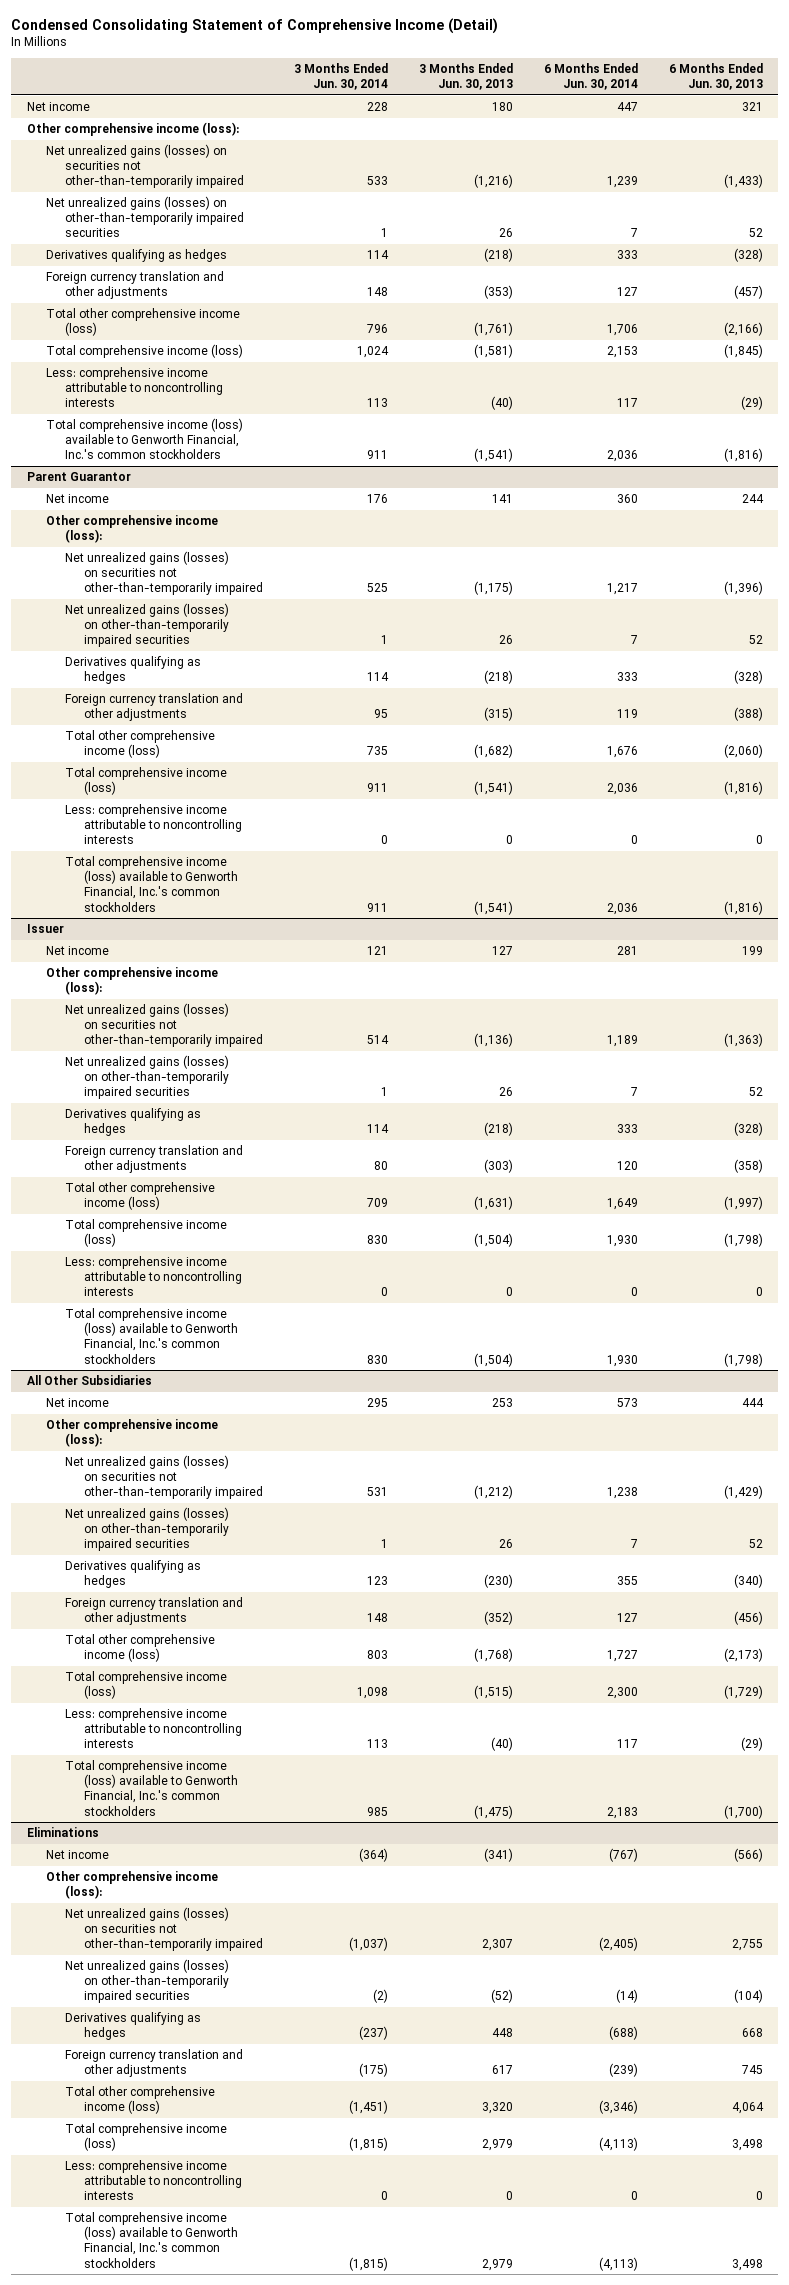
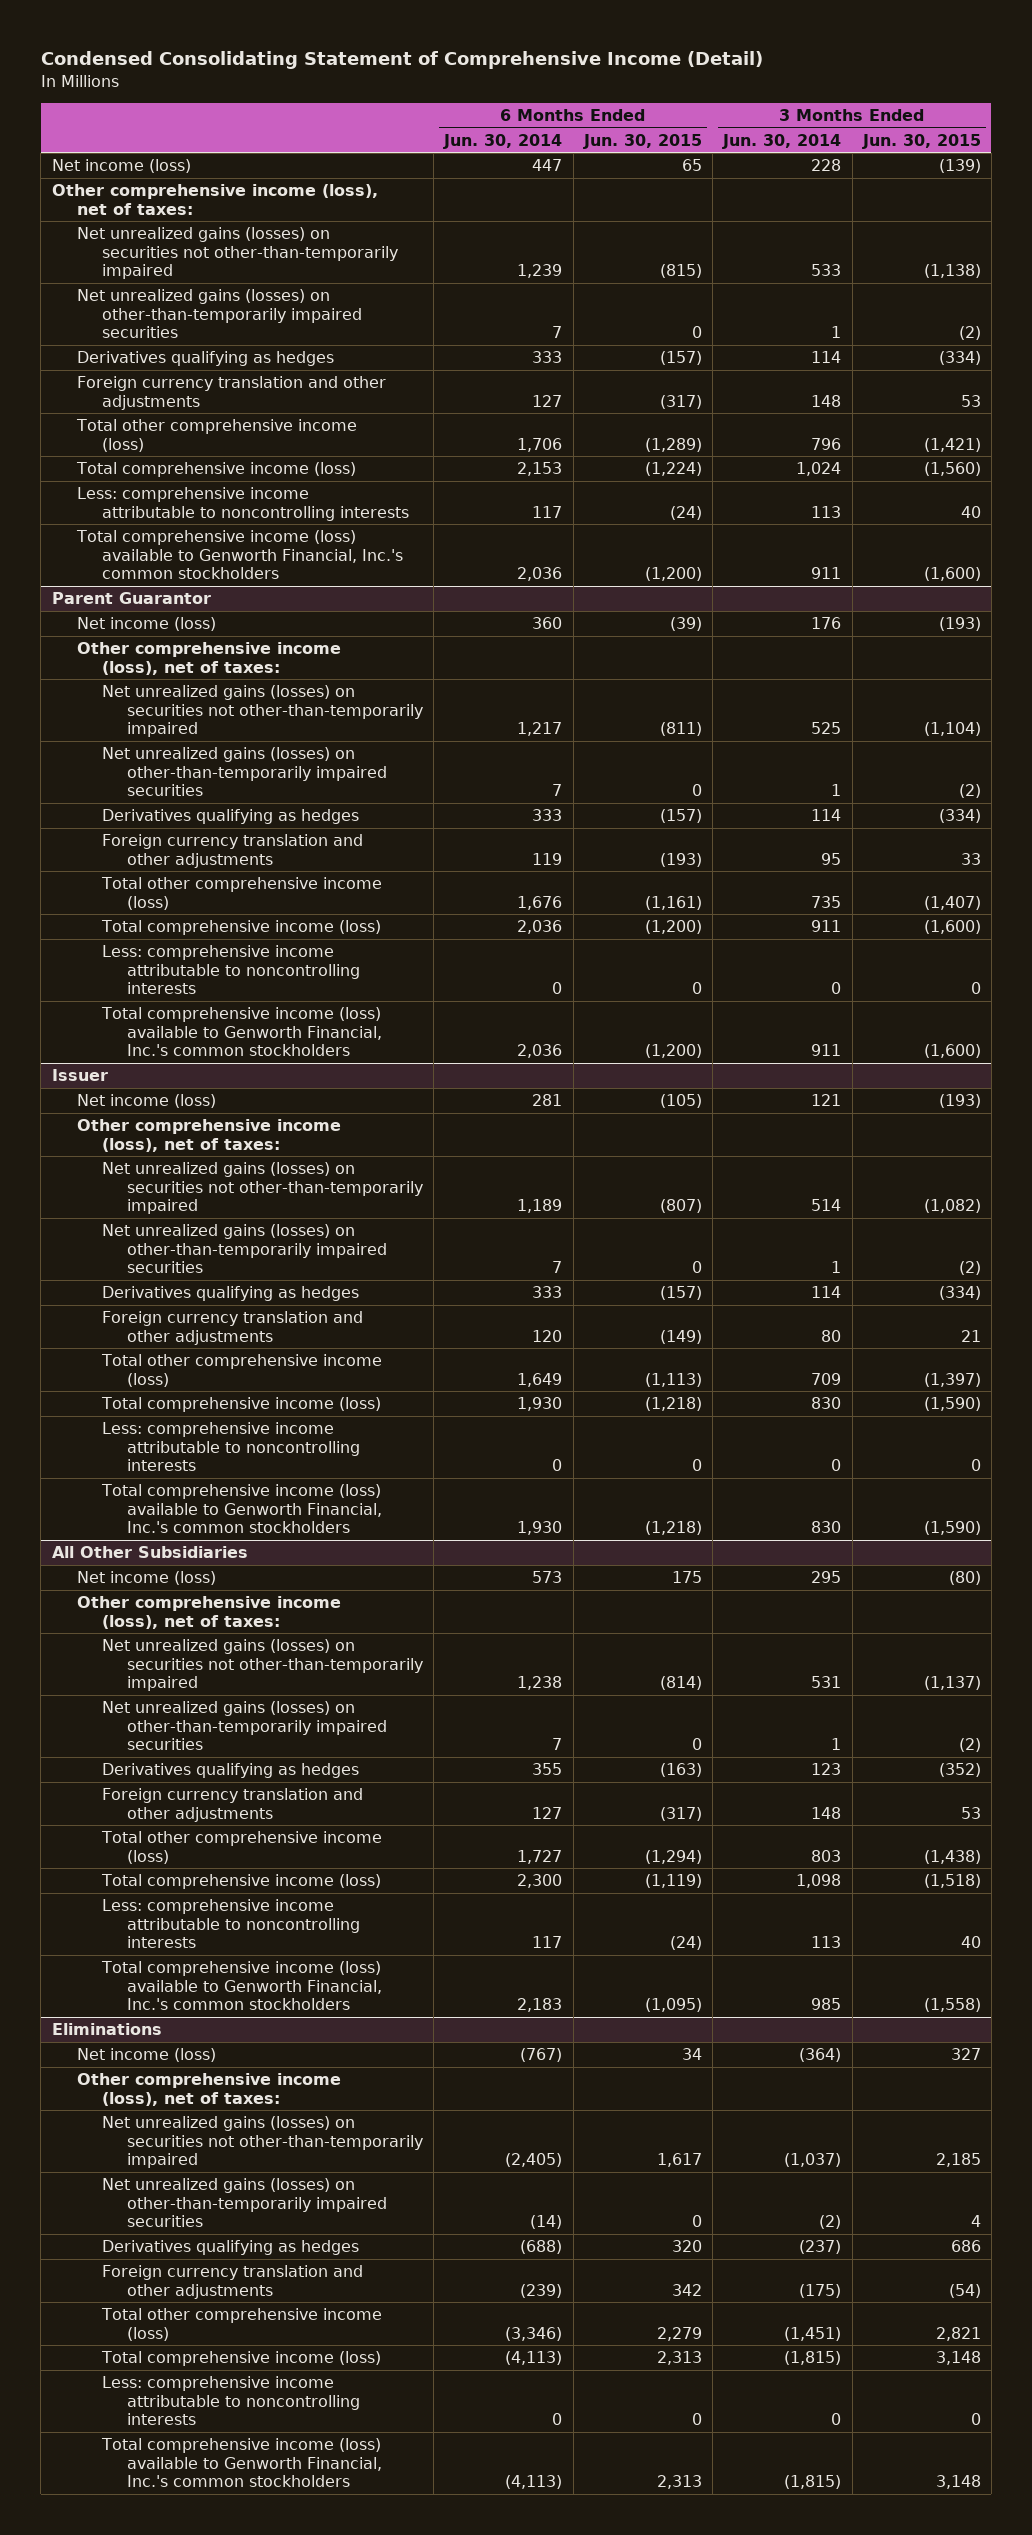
[418,63,513,91] 3 Months Ended Jun. 30, 2013 -> none
[668,63,763,91] 6 Months Ended Jun. 30, 2013 -> none
none -> [582,133,702,149] Jun. 30, 2015
none -> [861,133,981,149] Jun. 30, 2015
[26,102,90,112] Net income -> [51,159,191,174] Net income (loss)
[26,122,239,137] Other comprehensive income (loss): -> [51,184,378,215] Other comprehensive income (loss), net of taxes:
[45,494,109,504] Net income -> [76,617,216,632] Net income (loss)
[45,515,218,544] Other comprehensive income (loss): -> [76,642,341,675] Other comprehensive income (loss), net of taxes:
[45,946,109,956] Net income -> [76,1094,216,1109] Net income (loss)
[45,967,218,996] Other comprehensive income (loss): -> [76,1119,341,1152] Other comprehensive income (loss), net of taxes:
[45,1398,109,1408] Net income -> [76,1571,216,1586] Net income (loss)
[45,1419,218,1448] Other comprehensive income (loss): -> [76,1596,341,1629] Other comprehensive income (loss), net of taxes:
[45,1850,109,1860] Net income -> [76,2048,216,2063] Net income (loss)
[45,1871,218,1900] Other comprehensive income (loss): -> [76,2073,341,2106] Other comprehensive income (loss), net of taxes:

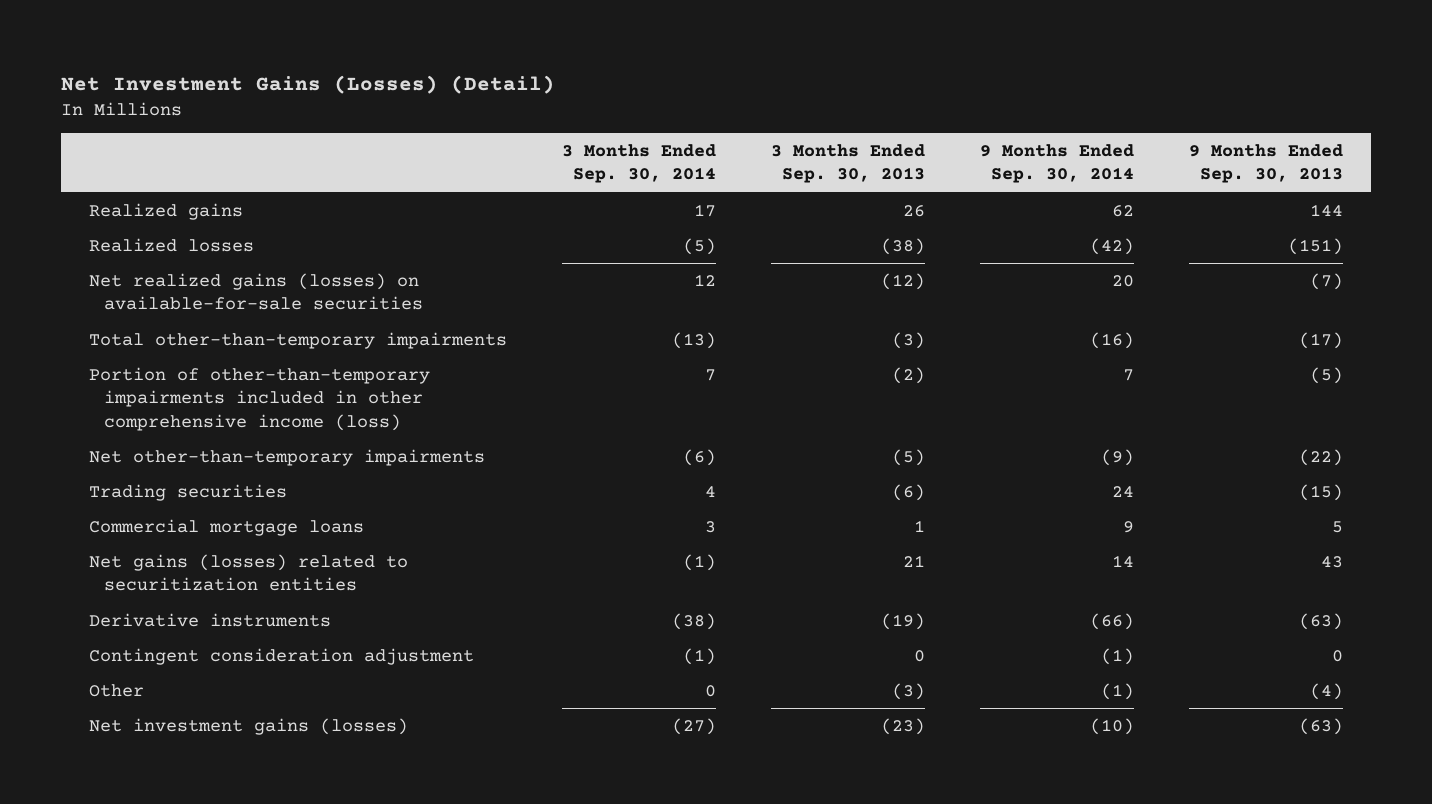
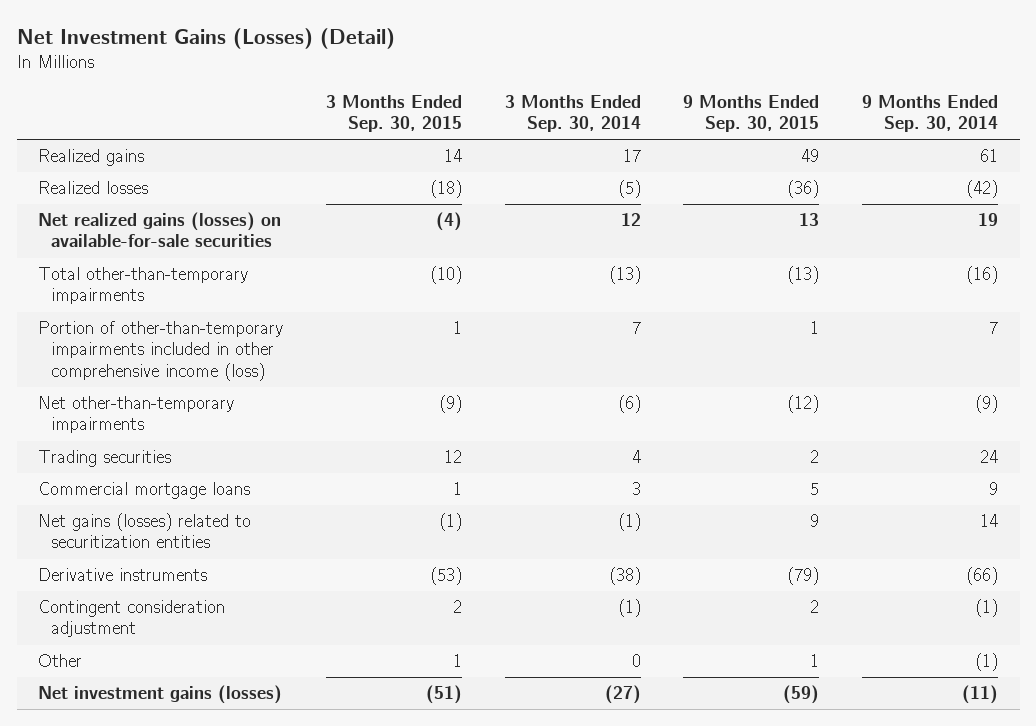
[770,143,925,184] 3 Months Ended Sep. 30, 2013 -> none
[1189,143,1344,184] 9 Months Ended Sep. 30, 2013 -> none
none -> [325,94,462,133] 3 Months Ended Sep. 30, 2015
none -> [683,94,820,133] 9 Months Ended Sep. 30, 2015
[1112,204,1135,217] 62 -> [980,149,999,163] 61
[1112,274,1135,287] 20 -> [978,213,999,227] 19
[1090,717,1135,735] (10) -> [962,685,999,705] (11)

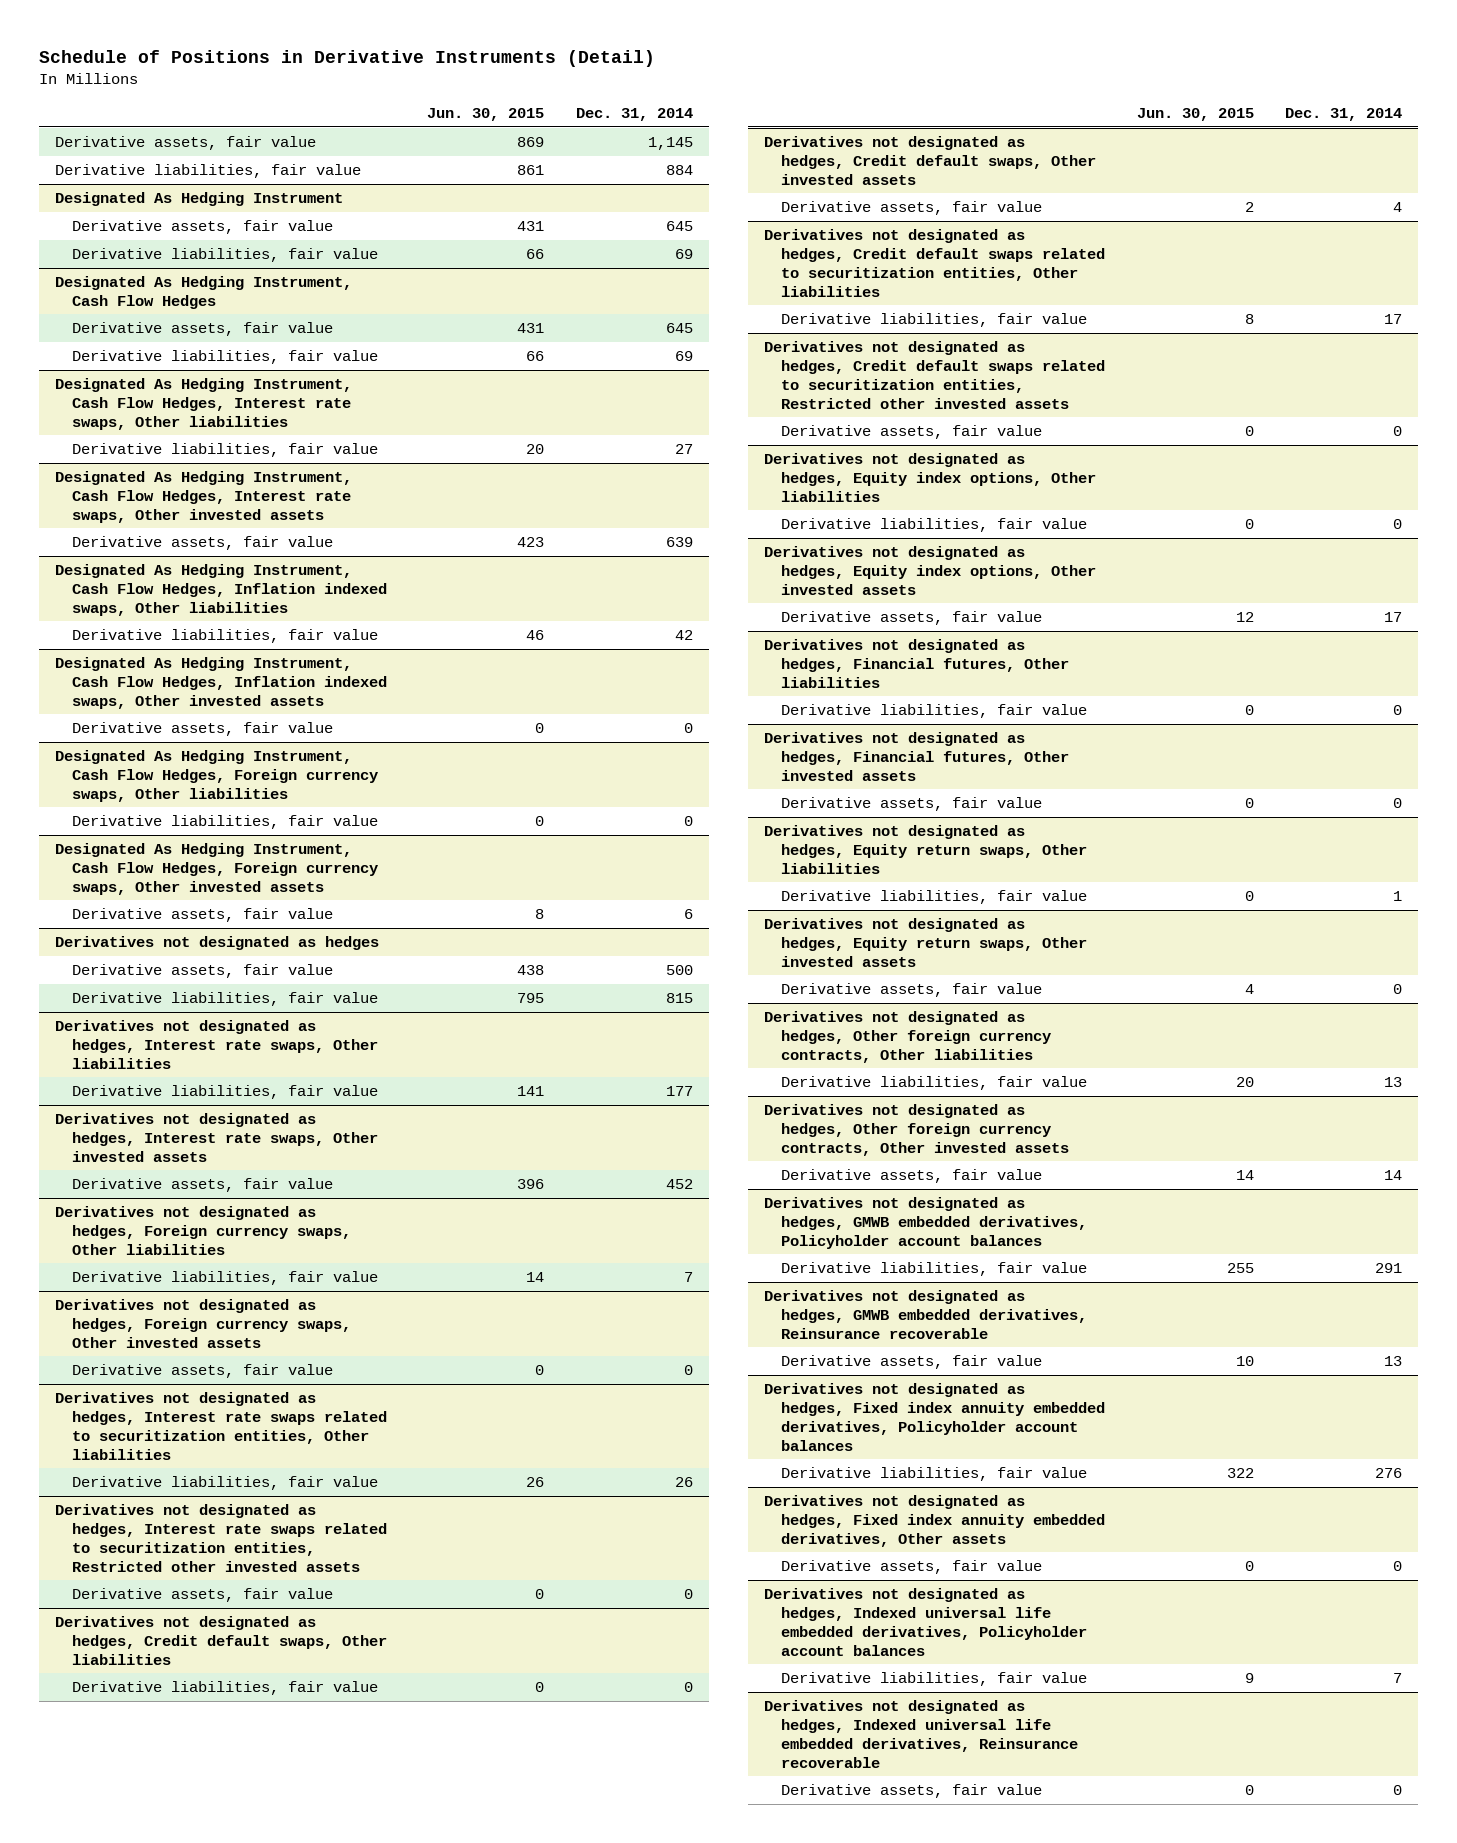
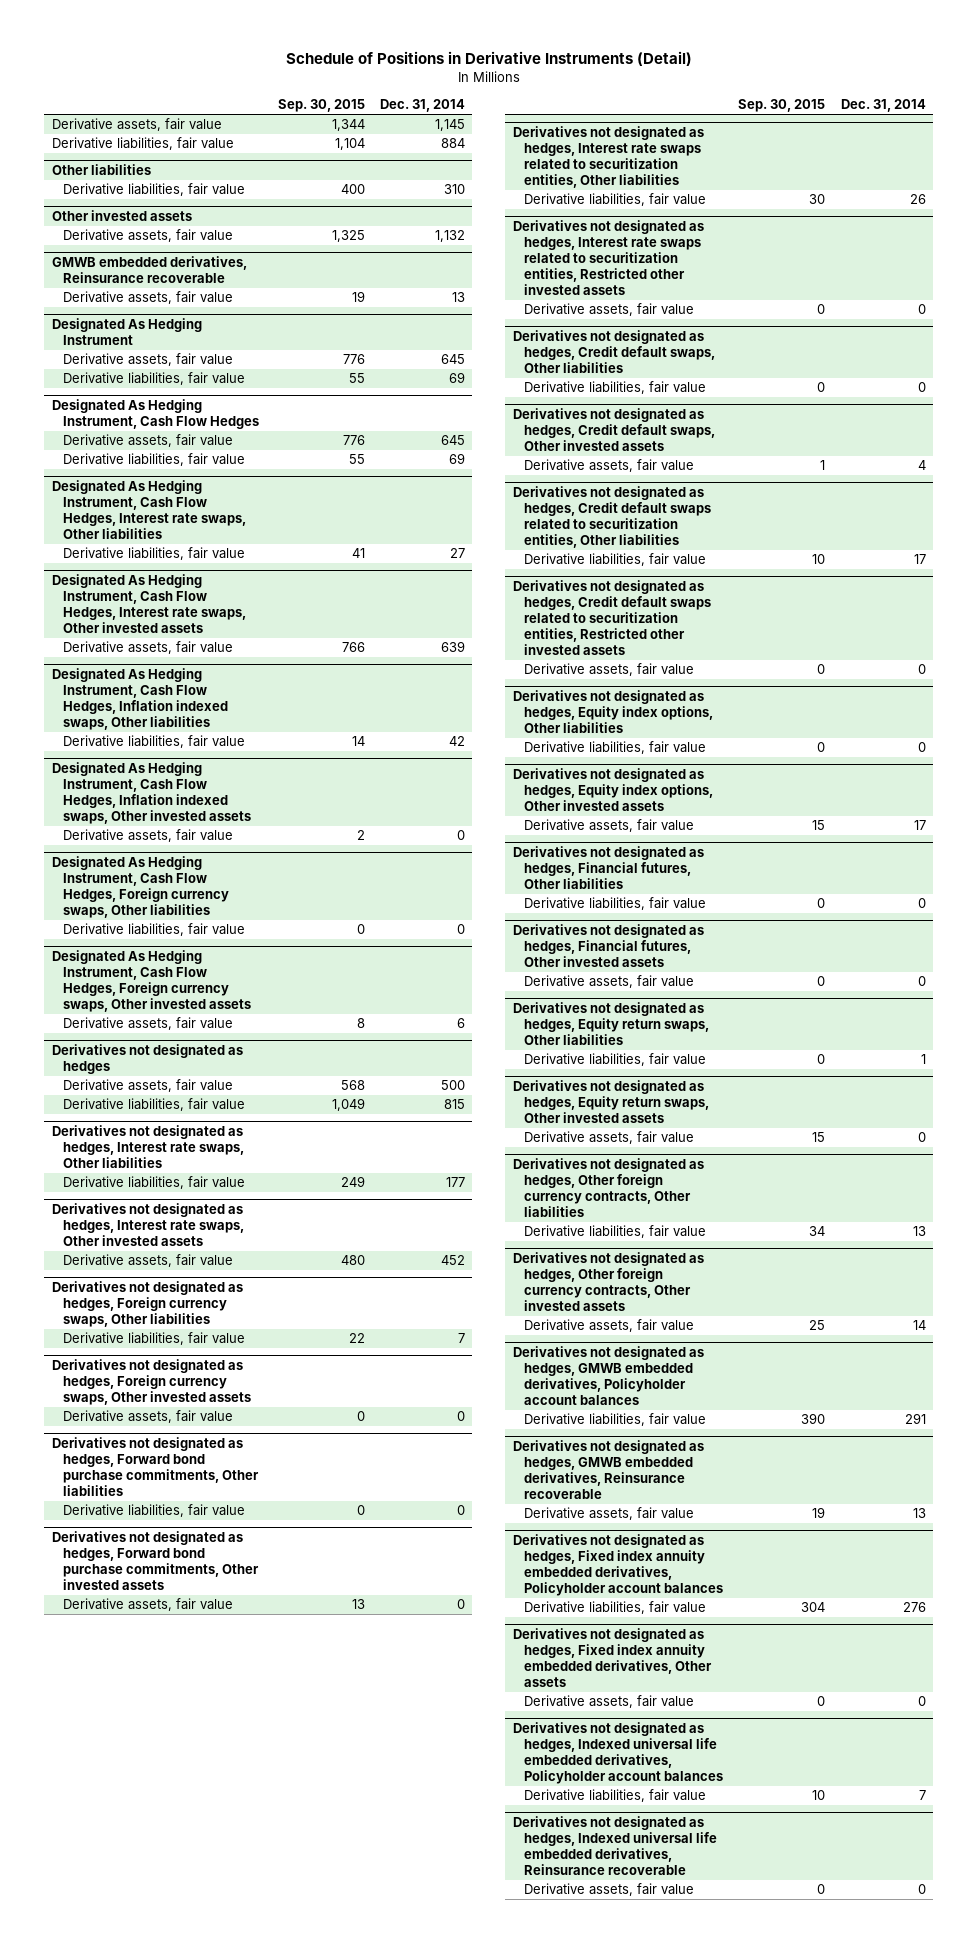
[427,108,545,122] Jun. 30, 2015 -> none
none -> [277,99,365,113] Sep. 30, 2015
none -> [51,164,151,176] Other liabilities
none -> [63,183,246,197] Derivative liabilities, fair value
none -> [51,210,192,222] Other invested assets
none -> [63,229,234,243] Derivative assets, fair value
none -> [51,256,247,284] GMWB embedded derivatives, Reinsurance recoverable
none -> [63,291,234,305] Derivative assets, fair value
none -> [51,1437,260,1497] Derivatives not designated as hedges, Forward bond purchase commitments, Other liabilities
none -> [63,1504,246,1518] Derivative liabilities, fair value
none -> [51,1531,260,1591] Derivatives not designated as hedges, Forward bond purchase commitments, Other invested assets
none -> [63,1598,234,1612] Derivative assets, fair value

